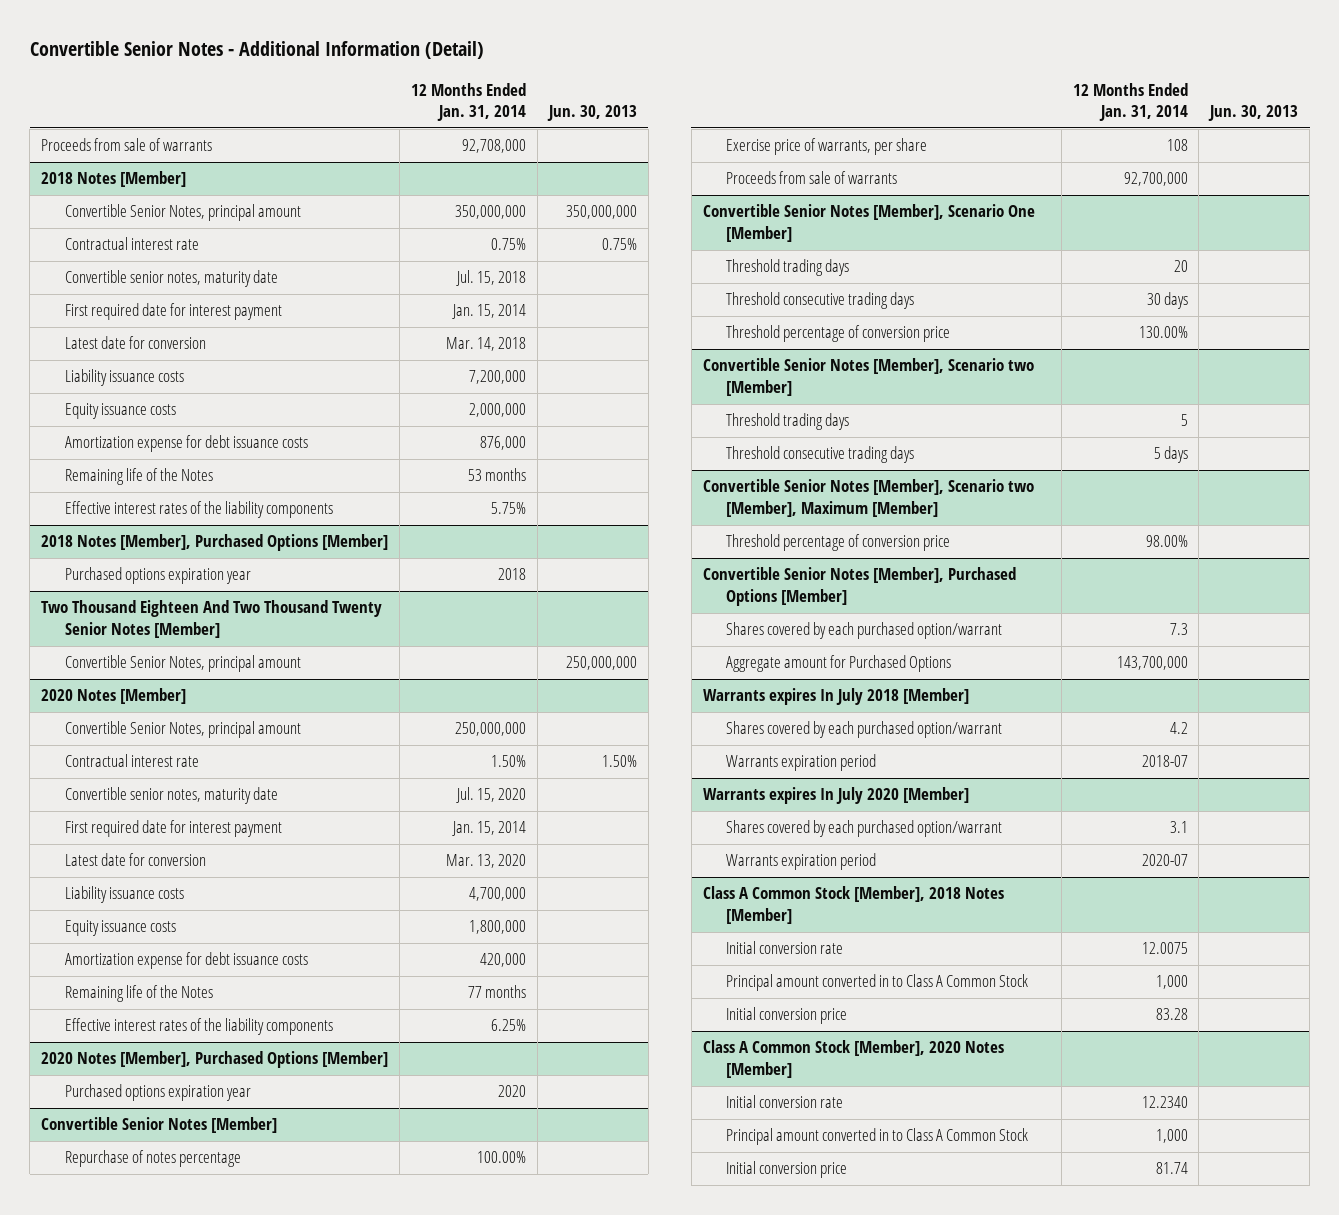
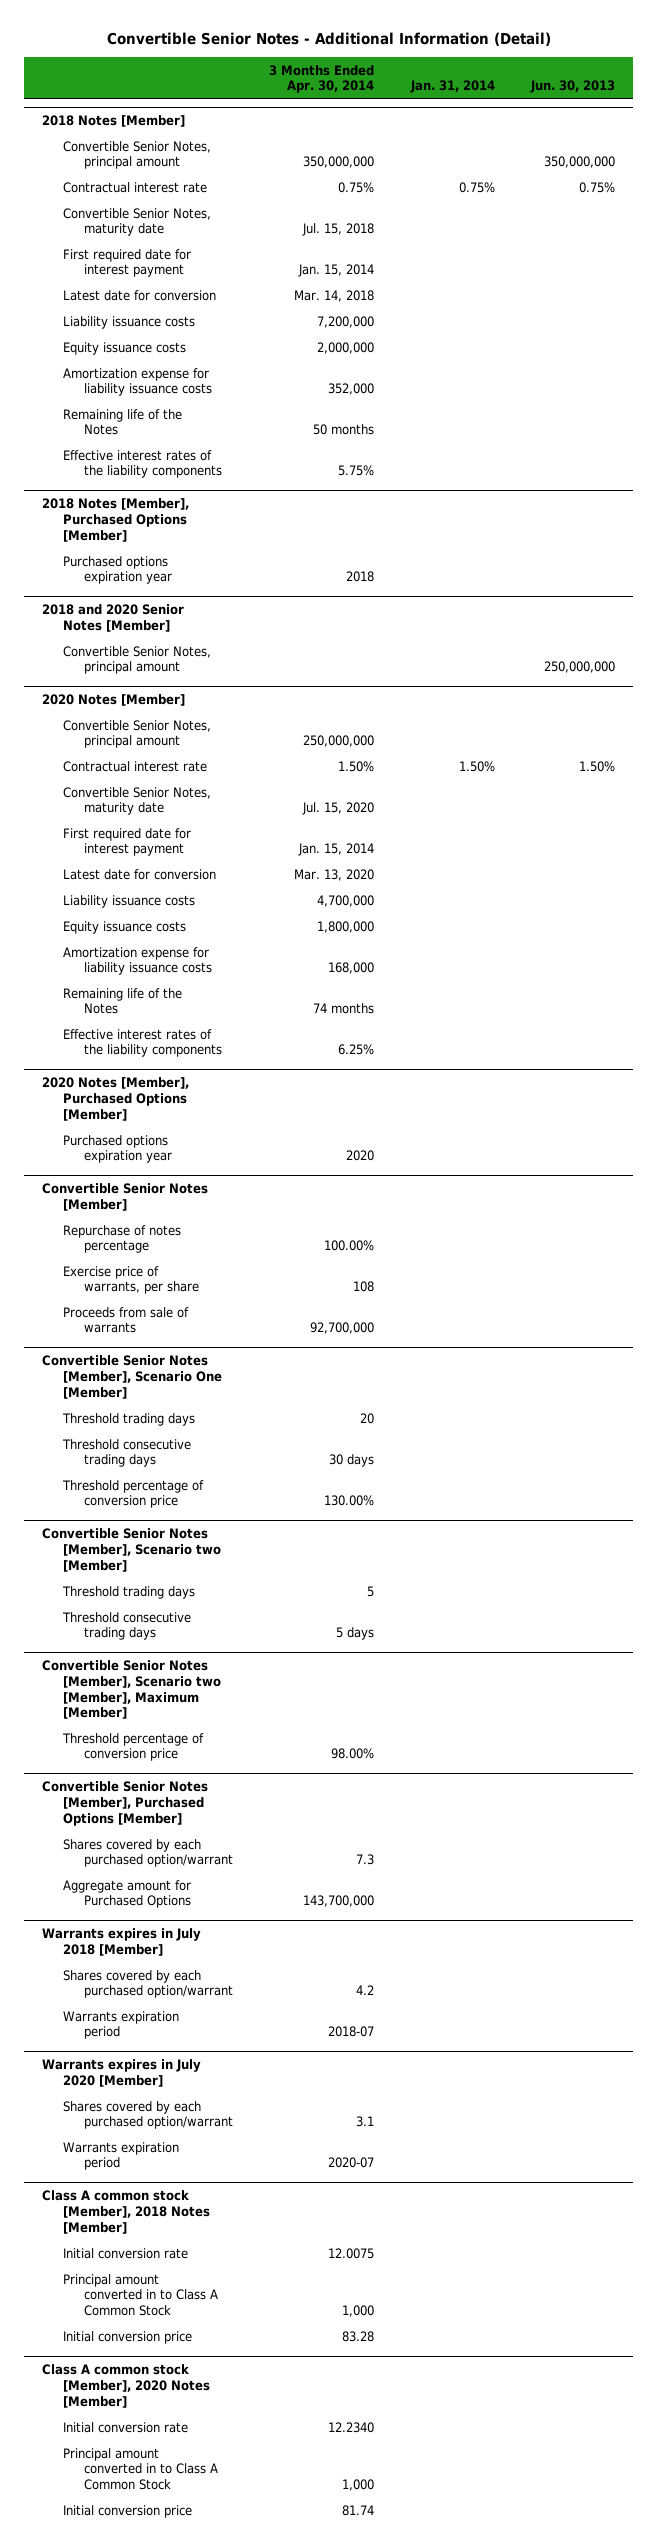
[410,82,526,122] 12 Months Ended Jan. 31, 2014 -> none
none -> [269,64,375,94] 3 Months Ended Apr. 30, 2014
none -> [409,80,495,94] Jan. 31, 2014
[41,138,213,152] Proceeds from sale of warrants -> none
[64,270,278,288] Convertible senior notes, maturity date -> [62,207,211,237] Convertible Senior Notes, maturity date
[64,435,308,453] Amortization expense for debt issuance costs -> [62,367,212,397] Amortization expense for liability issuance costs
[41,600,383,639] Two Thousand Eighteen And Two Thousand Twenty Senior Notes [Member] -> [42,604,185,632] 2018 and 2020 Senior Notes [Member]
[64,787,278,805] Convertible senior notes, maturity date -> [62,786,211,816] Convertible Senior Notes, maturity date
[64,952,308,970] Amortization expense for debt issuance costs -> [62,946,212,976] Amortization expense for liability issuance costs
[702,688,969,706] Warrants expires In July 2018 [Member] -> [42,1928,202,1956] Warrants expires in July 2018 [Member]
[702,787,969,805] Warrants expires In July 2020 [Member] -> [42,2059,202,2087] Warrants expires in July 2020 [Member]
[702,886,1004,925] Class A Common Stock [Member], 2018 Notes [Member] -> [42,2190,210,2234] Class A common stock [Member], 2018 Notes [Member]
[702,1040,1004,1079] Class A Common Stock [Member], 2020 Notes [Member] -> [42,2364,210,2408] Class A common stock [Member], 2020 Notes [Member]

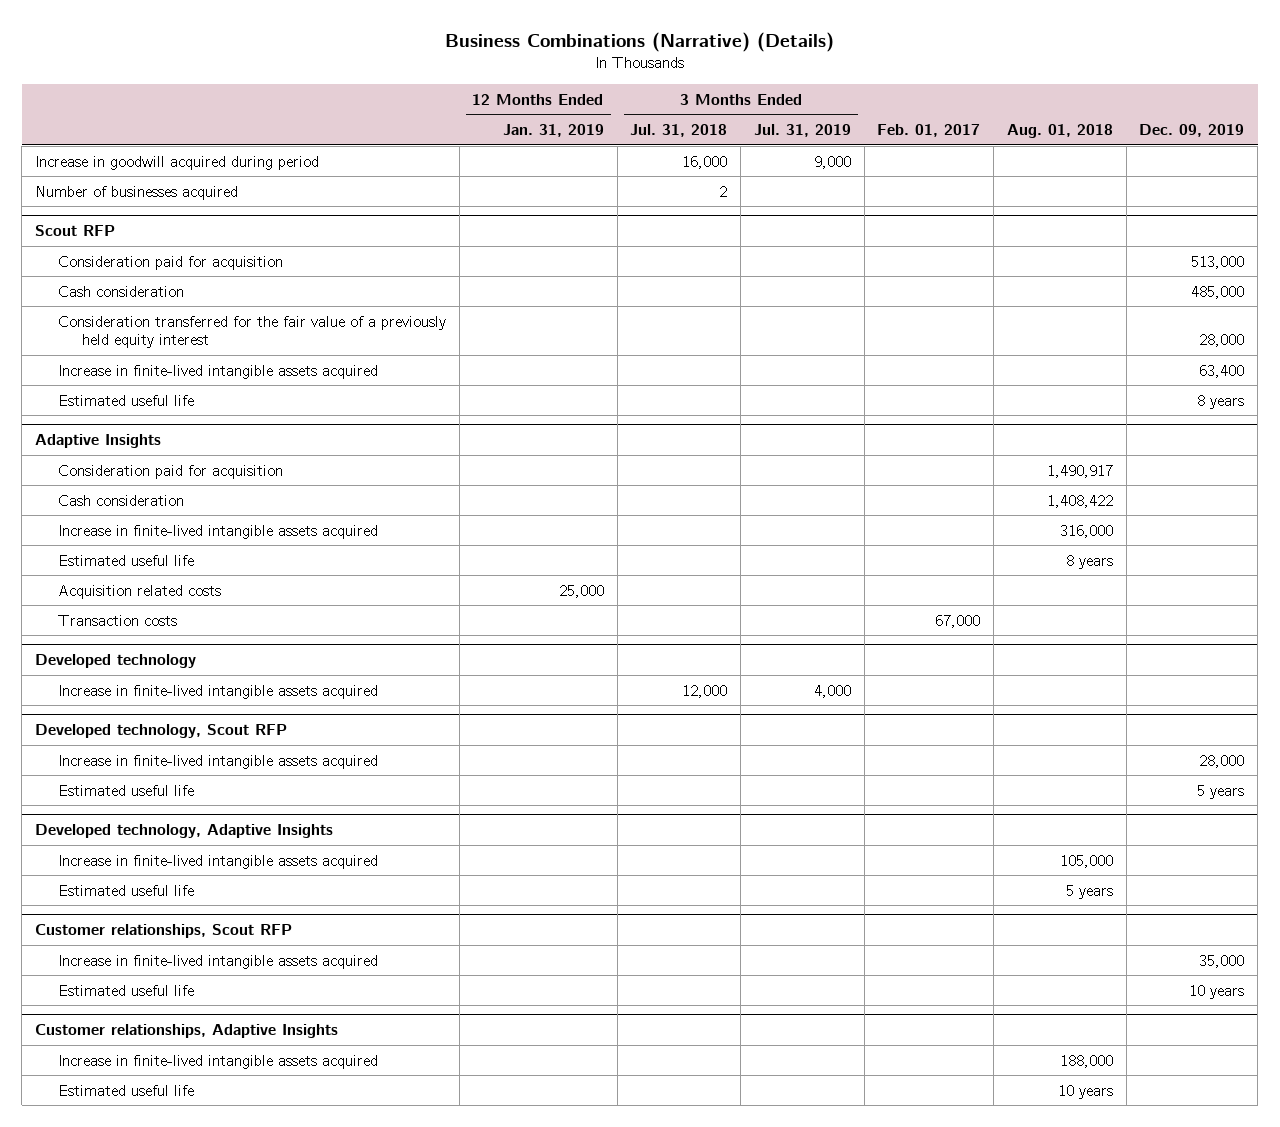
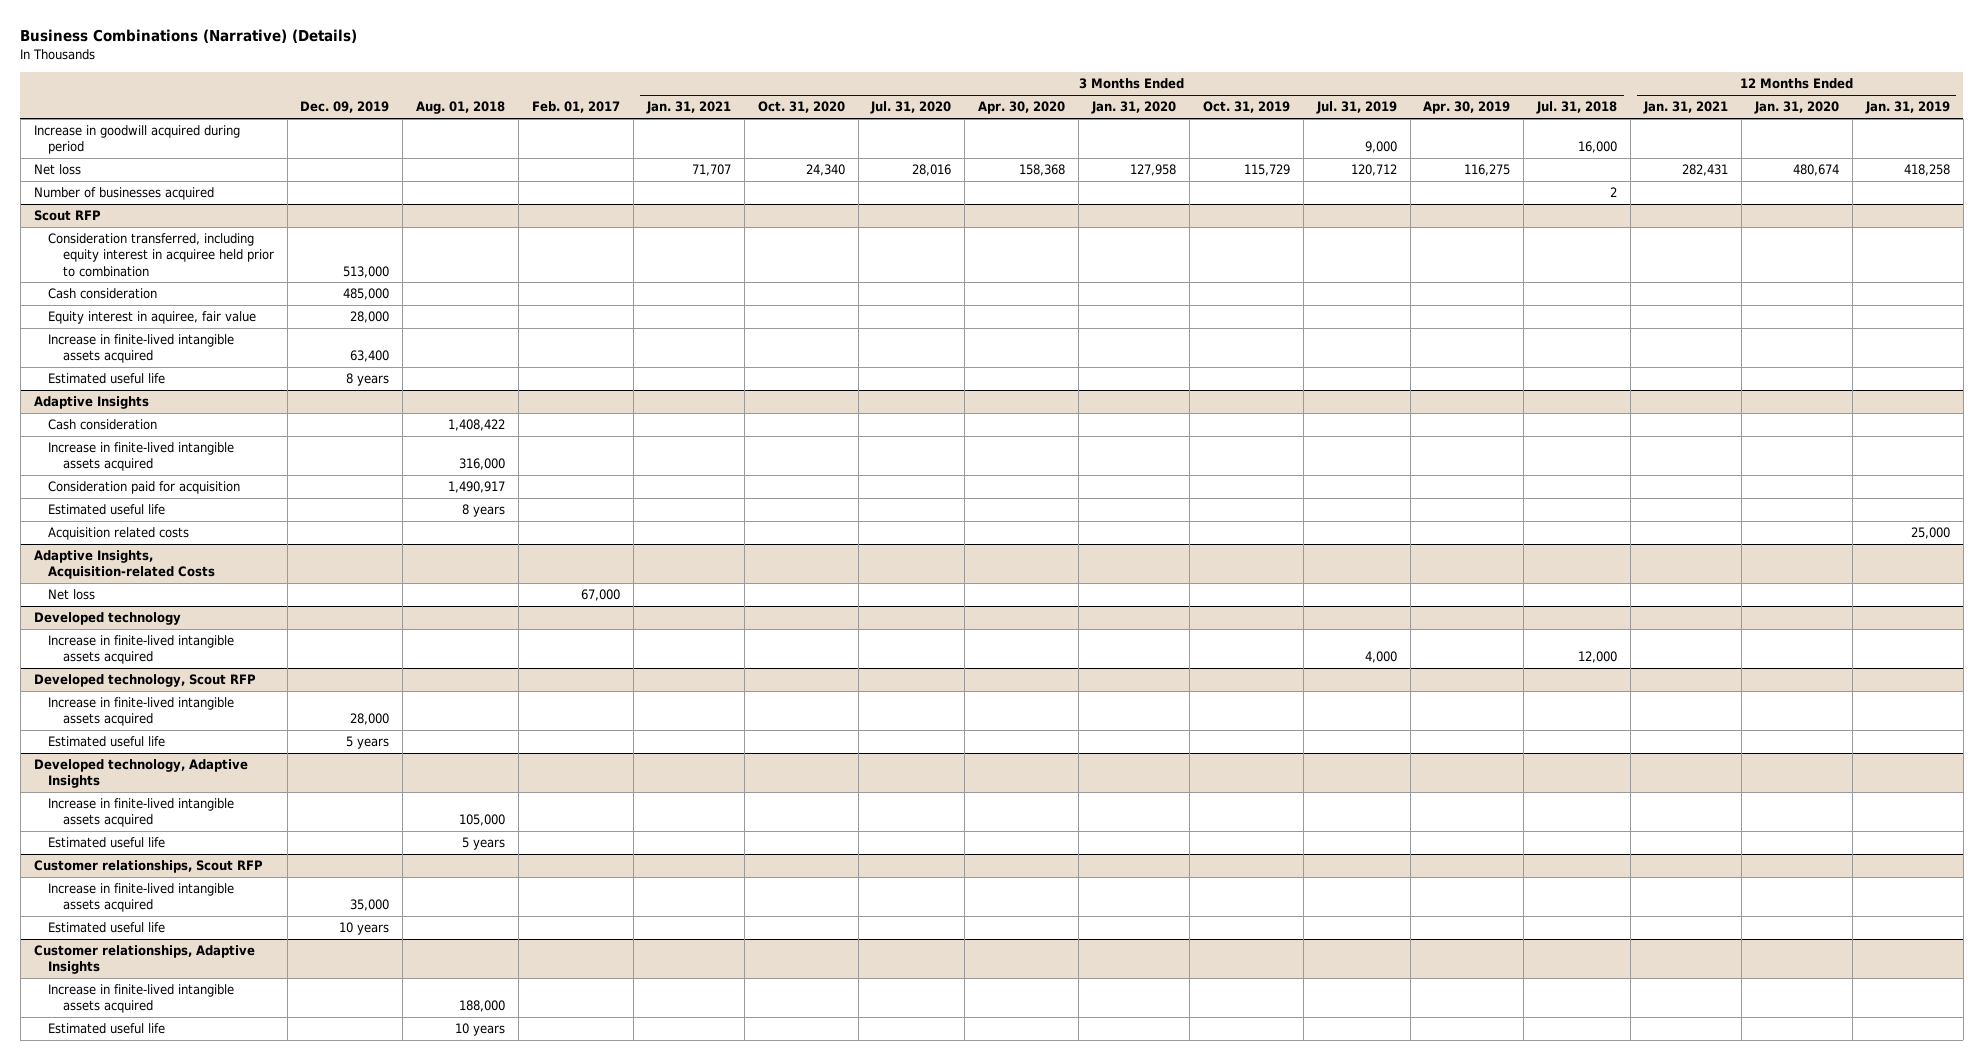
none -> [645,101,731,115] Jan. 31, 2021
none -> [757,101,845,114] Oct. 31, 2020
none -> [870,101,952,115] Jul. 31, 2020
none -> [978,101,1066,115] Apr. 30, 2020
none -> [1091,101,1177,115] Jan. 31, 2020
none -> [1202,101,1290,114] Oct. 31, 2019
none -> [1423,101,1511,115] Apr. 30, 2019
none -> [1643,101,1729,115] Jan. 31, 2021
none -> [1753,101,1839,115] Jan. 31, 2020
none -> [33,164,81,176] Net loss
[58,255,284,270] Consideration paid for acquisition -> [48,233,274,277] Consideration transferred, including equity interest in acquiree held prior to combination
[58,315,447,349] Consideration transferred for the fair value of a previously held equity interest -> none
none -> [48,311,257,325] Equity interest in aquiree, fair value
[58,464,284,479] Consideration paid for acquisition -> [48,481,241,495] Consideration paid for acquisition
[58,614,178,626] Transaction costs -> none
none -> [33,550,216,580] Adaptive Insights, Acquisition-related Costs
none -> [48,589,96,601] Net loss

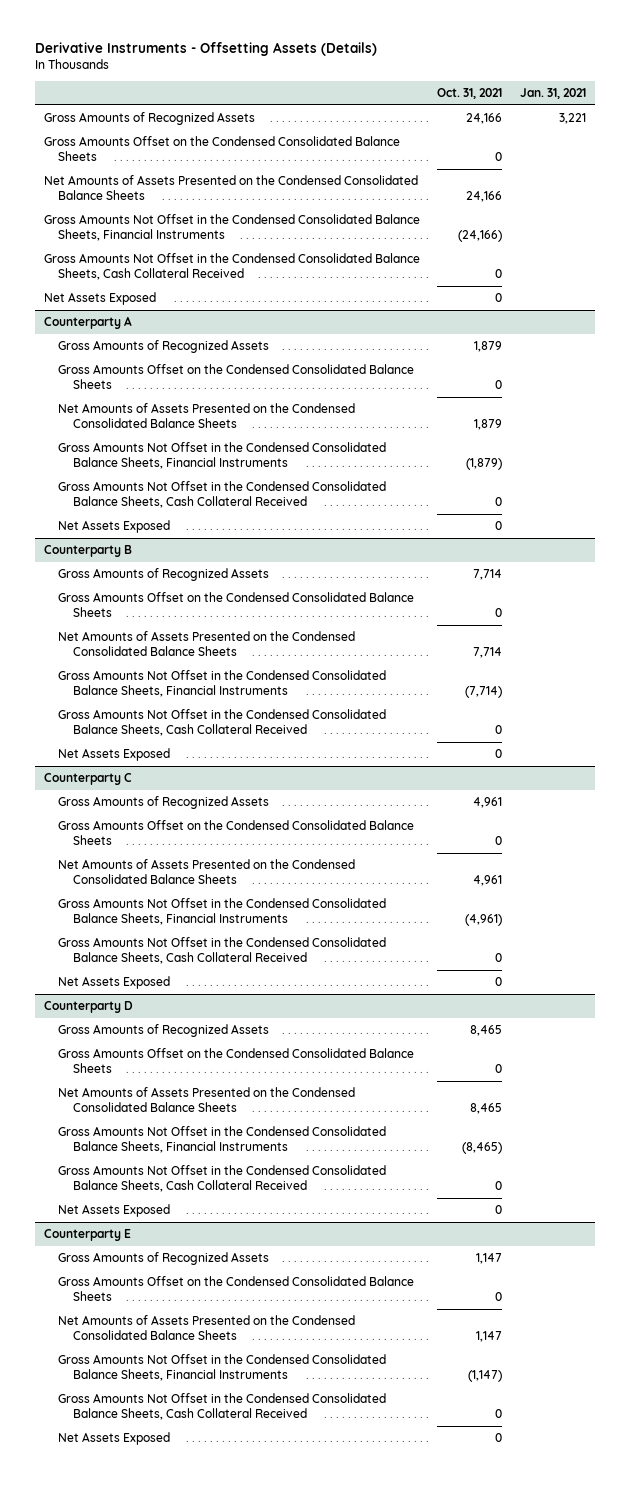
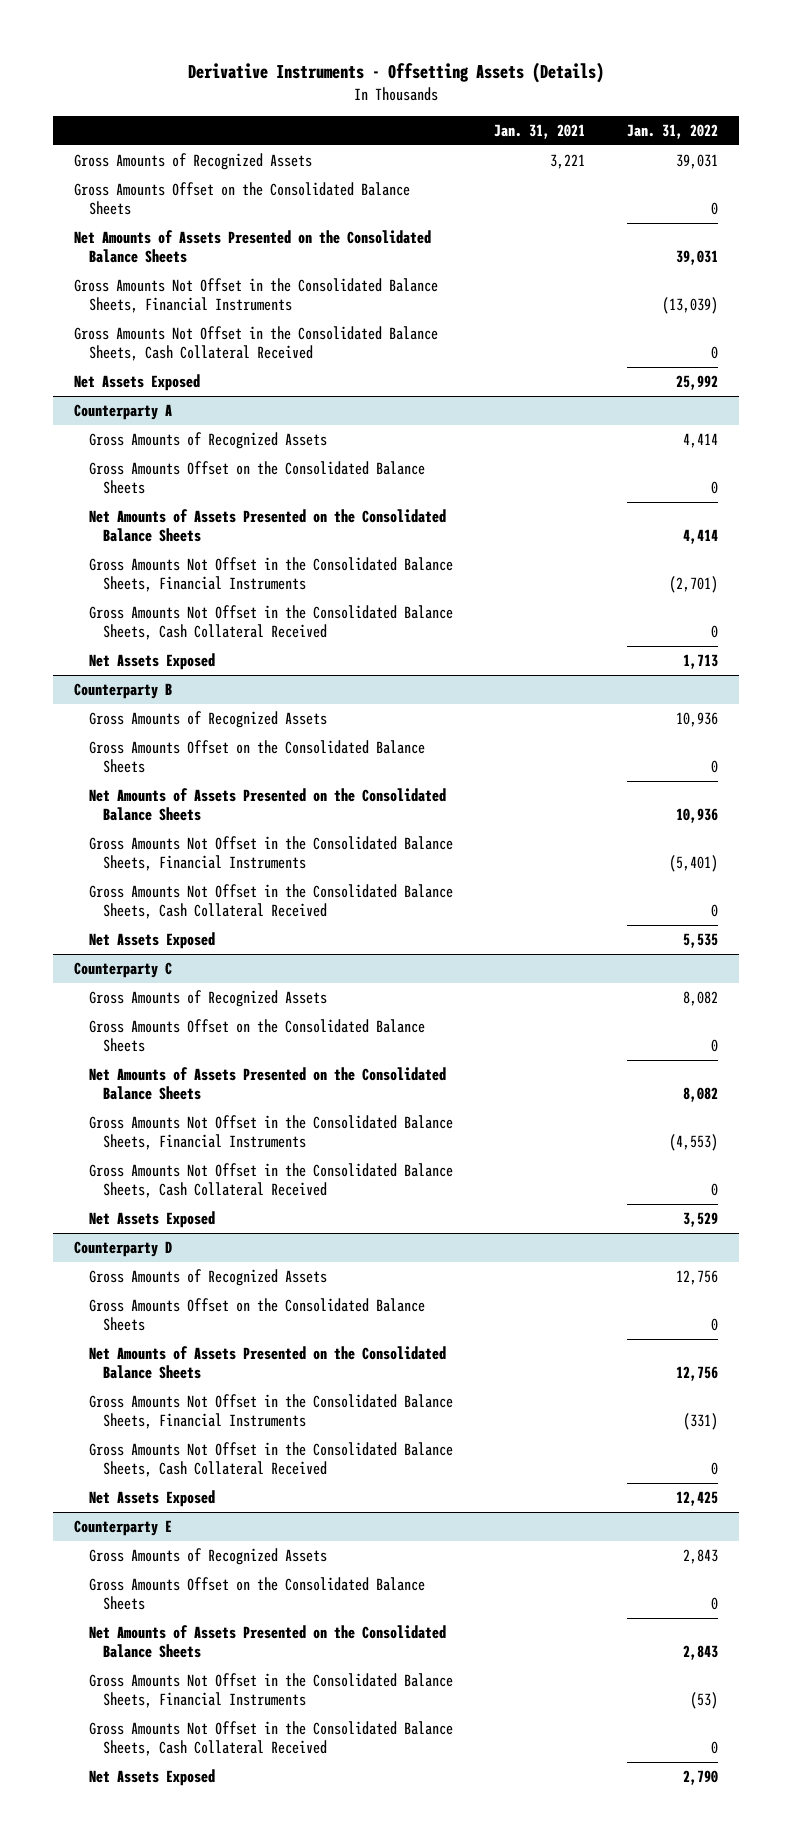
[437,88,503,100] Oct. 31, 2021 -> none
none -> [627,123,719,139] Jan. 31, 2022
[43,136,400,162] Gross Amounts Offset on the Condensed Consolidated Balance Sheets -> [74,182,411,215] Gross Amounts Offset on the Consolidated Balance Sheets
[43,175,418,201] Net Amounts of Assets Presented on the Condensed Consolidated Balance Sheets -> [74,230,432,263] Net Amounts of Assets Presented on the Consolidated Balance Sheets
[43,214,420,242] Gross Amounts Not Offset in the Condensed Consolidated Balance Sheets, Financial Instruments -> [74,278,439,313] Gross Amounts Not Offset in the Consolidated Balance Sheets, Financial Instruments
[43,253,420,281] Gross Amounts Not Offset in the Condensed Consolidated Balance Sheets, Cash Collateral Received -> [74,326,439,361] Gross Amounts Not Offset in the Consolidated Balance Sheets, Cash Collateral Received
[58,364,415,390] Gross Amounts Offset on the Condensed Consolidated Balance Sheets -> [88,461,425,494] Gross Amounts Offset on the Consolidated Balance Sheets
[58,403,356,429] Net Amounts of Assets Presented on the Condensed Consolidated Balance Sheets -> [88,509,446,542] Net Amounts of Assets Presented on the Consolidated Balance Sheets
[58,442,387,470] Gross Amounts Not Offset in the Condensed Consolidated Balance Sheets, Financial Instruments -> [88,557,453,592] Gross Amounts Not Offset in the Consolidated Balance Sheets, Financial Instruments
[58,481,387,509] Gross Amounts Not Offset in the Condensed Consolidated Balance Sheets, Cash Collateral Received -> [88,605,453,640] Gross Amounts Not Offset in the Consolidated Balance Sheets, Cash Collateral Received
[58,592,415,618] Gross Amounts Offset on the Condensed Consolidated Balance Sheets -> [88,740,425,773] Gross Amounts Offset on the Consolidated Balance Sheets
[58,631,356,657] Net Amounts of Assets Presented on the Condensed Consolidated Balance Sheets -> [88,788,446,821] Net Amounts of Assets Presented on the Consolidated Balance Sheets
[58,670,387,698] Gross Amounts Not Offset in the Condensed Consolidated Balance Sheets, Financial Instruments -> [88,836,453,871] Gross Amounts Not Offset in the Consolidated Balance Sheets, Financial Instruments
[58,709,387,737] Gross Amounts Not Offset in the Condensed Consolidated Balance Sheets, Cash Collateral Received -> [88,884,453,919] Gross Amounts Not Offset in the Consolidated Balance Sheets, Cash Collateral Received
[58,820,415,846] Gross Amounts Offset on the Condensed Consolidated Balance Sheets -> [88,1019,425,1052] Gross Amounts Offset on the Consolidated Balance Sheets
[58,859,356,885] Net Amounts of Assets Presented on the Condensed Consolidated Balance Sheets -> [88,1067,446,1100] Net Amounts of Assets Presented on the Consolidated Balance Sheets
[58,898,387,926] Gross Amounts Not Offset in the Condensed Consolidated Balance Sheets, Financial Instruments -> [88,1115,453,1150] Gross Amounts Not Offset in the Consolidated Balance Sheets, Financial Instruments
[58,937,387,965] Gross Amounts Not Offset in the Condensed Consolidated Balance Sheets, Cash Collateral Received -> [88,1163,453,1198] Gross Amounts Not Offset in the Consolidated Balance Sheets, Cash Collateral Received
[58,1048,415,1074] Gross Amounts Offset on the Condensed Consolidated Balance Sheets -> [88,1298,425,1331] Gross Amounts Offset on the Consolidated Balance Sheets
[58,1087,356,1113] Net Amounts of Assets Presented on the Condensed Consolidated Balance Sheets -> [88,1346,446,1379] Net Amounts of Assets Presented on the Consolidated Balance Sheets
[58,1126,387,1154] Gross Amounts Not Offset in the Condensed Consolidated Balance Sheets, Financial Instruments -> [88,1394,453,1429] Gross Amounts Not Offset in the Consolidated Balance Sheets, Financial Instruments
[58,1165,387,1193] Gross Amounts Not Offset in the Condensed Consolidated Balance Sheets, Cash Collateral Received -> [88,1442,453,1477] Gross Amounts Not Offset in the Consolidated Balance Sheets, Cash Collateral Received
[58,1276,415,1302] Gross Amounts Offset on the Condensed Consolidated Balance Sheets -> [88,1577,425,1610] Gross Amounts Offset on the Consolidated Balance Sheets
[58,1315,356,1341] Net Amounts of Assets Presented on the Condensed Consolidated Balance Sheets -> [88,1625,446,1658] Net Amounts of Assets Presented on the Consolidated Balance Sheets
[58,1354,387,1382] Gross Amounts Not Offset in the Condensed Consolidated Balance Sheets, Financial Instruments -> [88,1673,453,1708] Gross Amounts Not Offset in the Consolidated Balance Sheets, Financial Instruments
[58,1393,387,1421] Gross Amounts Not Offset in the Condensed Consolidated Balance Sheets, Cash Collateral Received -> [88,1721,453,1756] Gross Amounts Not Offset in the Consolidated Balance Sheets, Cash Collateral Received

